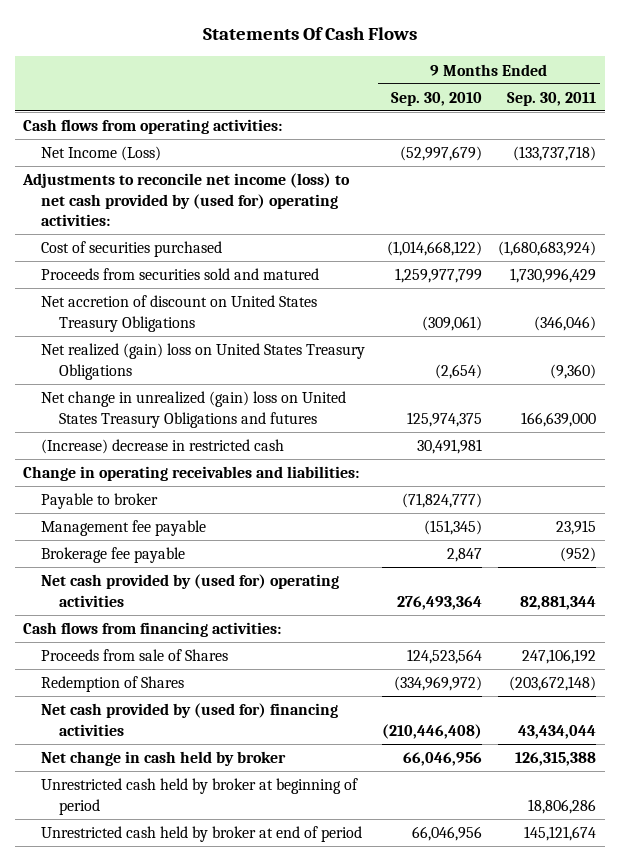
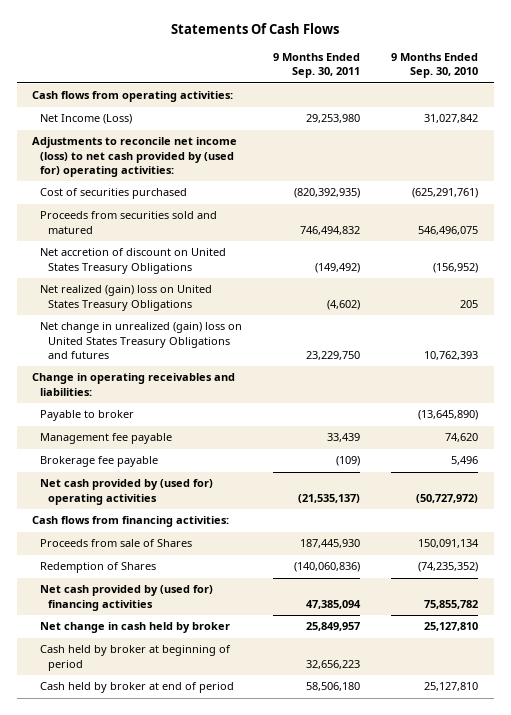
[399,146,482,162] (52,997,679) -> [424,114,479,124] 31,027,842
[513,146,597,162] (133,737,718) -> [306,114,361,124] 29,253,980
[41,439,285,455] (Increase) decrease in restricted cash -> none
[386,241,482,257] (1,014,668,122) -> [412,188,479,199] (625,291,761)
[498,241,597,257] (1,680,683,924) -> [294,188,361,199] (820,392,935)
[394,268,482,284] 1,259,977,799 -> [418,225,479,235] 546,496,075
[510,268,597,284] 1,730,996,429 -> [300,225,361,235] 746,494,832
[421,315,482,331] (309,061) -> [433,262,479,273] (156,952)
[534,315,597,331] (346,046) -> [315,262,361,273] (149,492)
[434,363,482,379] (2,654) -> [460,299,479,308] 205
[550,363,597,379] (9,360) -> [327,299,361,310] (4,602)
[406,411,482,427] 125,974,375 -> [424,351,479,361] 10,762,393
[521,411,597,427] 166,639,000 -> [306,351,361,361] 23,229,750
[401,493,482,509] (71,824,777) -> [418,410,479,421] (13,645,890)
[423,520,482,536] (151,345) -> [445,433,479,443] 74,620
[556,520,597,536] 23,915 -> [327,433,361,443] 33,439
[446,548,482,563] 2,847 -> [451,456,479,466] 5,496
[560,547,597,563] (952) -> [336,456,361,467] (109)
[396,595,482,610] 276,493,364 -> [416,493,479,503] (50,727,972)
[520,595,597,610] 82,881,344 -> [298,493,361,503] (21,535,137)
[406,649,482,665] 124,523,564 -> [418,539,480,549] 150,091,134
[522,649,597,665] 247,106,192 -> [300,539,361,549] 187,445,930
[393,676,482,692] (334,969,972) -> [418,562,479,573] (74,235,352)
[509,676,597,692] (203,672,148) -> [294,562,361,573] (140,060,836)
[381,723,482,739] (210,446,408) -> [424,599,479,609] 75,855,782
[518,724,597,739] 43,434,044 -> [306,599,362,609] 47,385,094
[402,752,482,767] 66,046,956 -> [424,622,479,632] 25,127,810
[515,752,597,767] 126,315,388 -> [306,622,361,632] 25,849,957
[41,778,359,815] Unrestricted cash held by broker at beginning of period -> [40,645,232,671] Cash held by broker at beginning of period
[528,798,597,814] 18,806,286 -> [306,659,361,669] 32,656,223
[41,826,363,843] Unrestricted cash held by broker at end of period -> [40,682,235,694] Cash held by broker at end of period
[411,826,482,842] 66,046,956 -> [424,682,479,692] 25,127,810
[524,826,597,842] 145,121,674 -> [306,682,361,692] 58,506,180

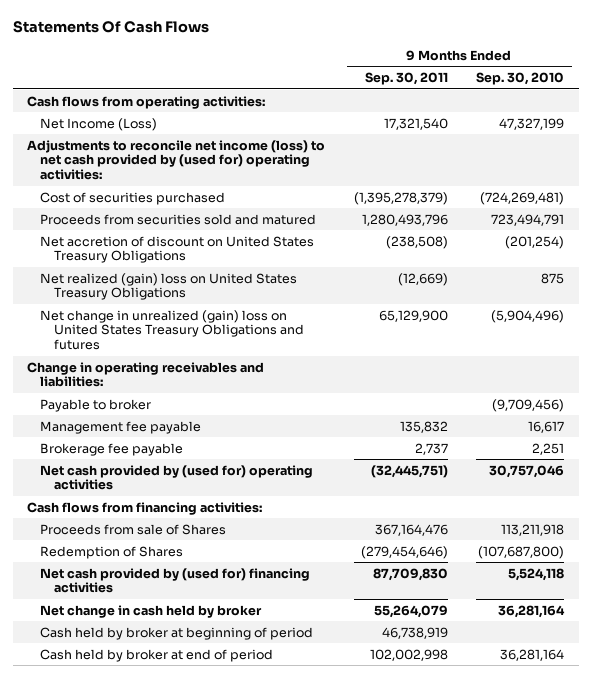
[306,114,361,124] 29,253,980 -> [383,117,448,130] 17,321,540
[424,114,479,124] 31,027,842 -> [499,117,565,130] 47,327,199
[294,188,361,199] (820,392,935) -> [353,191,448,205] (1,395,278,379)
[412,188,479,199] (625,291,761) -> [480,191,565,205] (724,269,481)
[300,225,361,235] 746,494,832 -> [361,213,448,226] 1,280,493,796
[418,225,479,235] 546,496,075 -> [491,213,565,226] 723,494,791
[315,262,361,273] (149,492) -> [385,235,448,249] (238,508)
[433,262,479,273] (156,952) -> [505,235,565,249] (201,254)
[327,299,361,310] (4,602) -> [397,272,448,286] (12,669)
[460,299,479,308] 205 -> [541,272,565,284] 875
[306,351,361,361] 23,229,750 -> [378,309,448,322] 65,129,900
[424,351,479,361] 10,762,393 -> [491,309,565,323] (5,904,496)
[418,410,479,421] (13,645,890) -> [492,398,565,412] (9,709,456)
[327,433,361,443] 33,439 -> [399,420,448,433] 135,832
[445,433,479,443] 74,620 -> [528,420,565,433] 16,617
[336,456,361,467] (109) -> [414,442,448,455] 2,737
[451,456,479,466] 5,496 -> [532,442,565,455] 2,251
[298,493,361,503] (21,535,137) -> [370,464,448,478] (32,445,751)
[416,493,479,503] (50,727,972) -> [489,464,565,478] 30,757,046
[300,539,361,549] 187,445,930 -> [374,523,448,536] 367,164,476
[418,539,480,549] 150,091,134 -> [501,523,565,536] 113,211,918
[294,562,361,573] (140,060,836) -> [360,545,448,559] (279,454,646)
[418,562,479,573] (74,235,352) -> [478,545,565,559] (107,687,800)
[306,599,362,609] 47,385,094 -> [372,567,448,581] 87,709,830
[424,599,479,609] 75,855,782 -> [508,567,565,581] 5,524,118
[306,622,361,632] 25,849,957 -> [373,604,448,618] 55,264,079
[424,622,479,632] 25,127,810 -> [498,604,566,618] 36,281,164
[306,659,361,669] 32,656,223 -> [381,626,448,639] 46,738,919
[306,682,361,692] 58,506,180 -> [369,648,448,661] 102,002,998
[424,682,479,692] 25,127,810 -> [500,648,565,661] 36,281,164

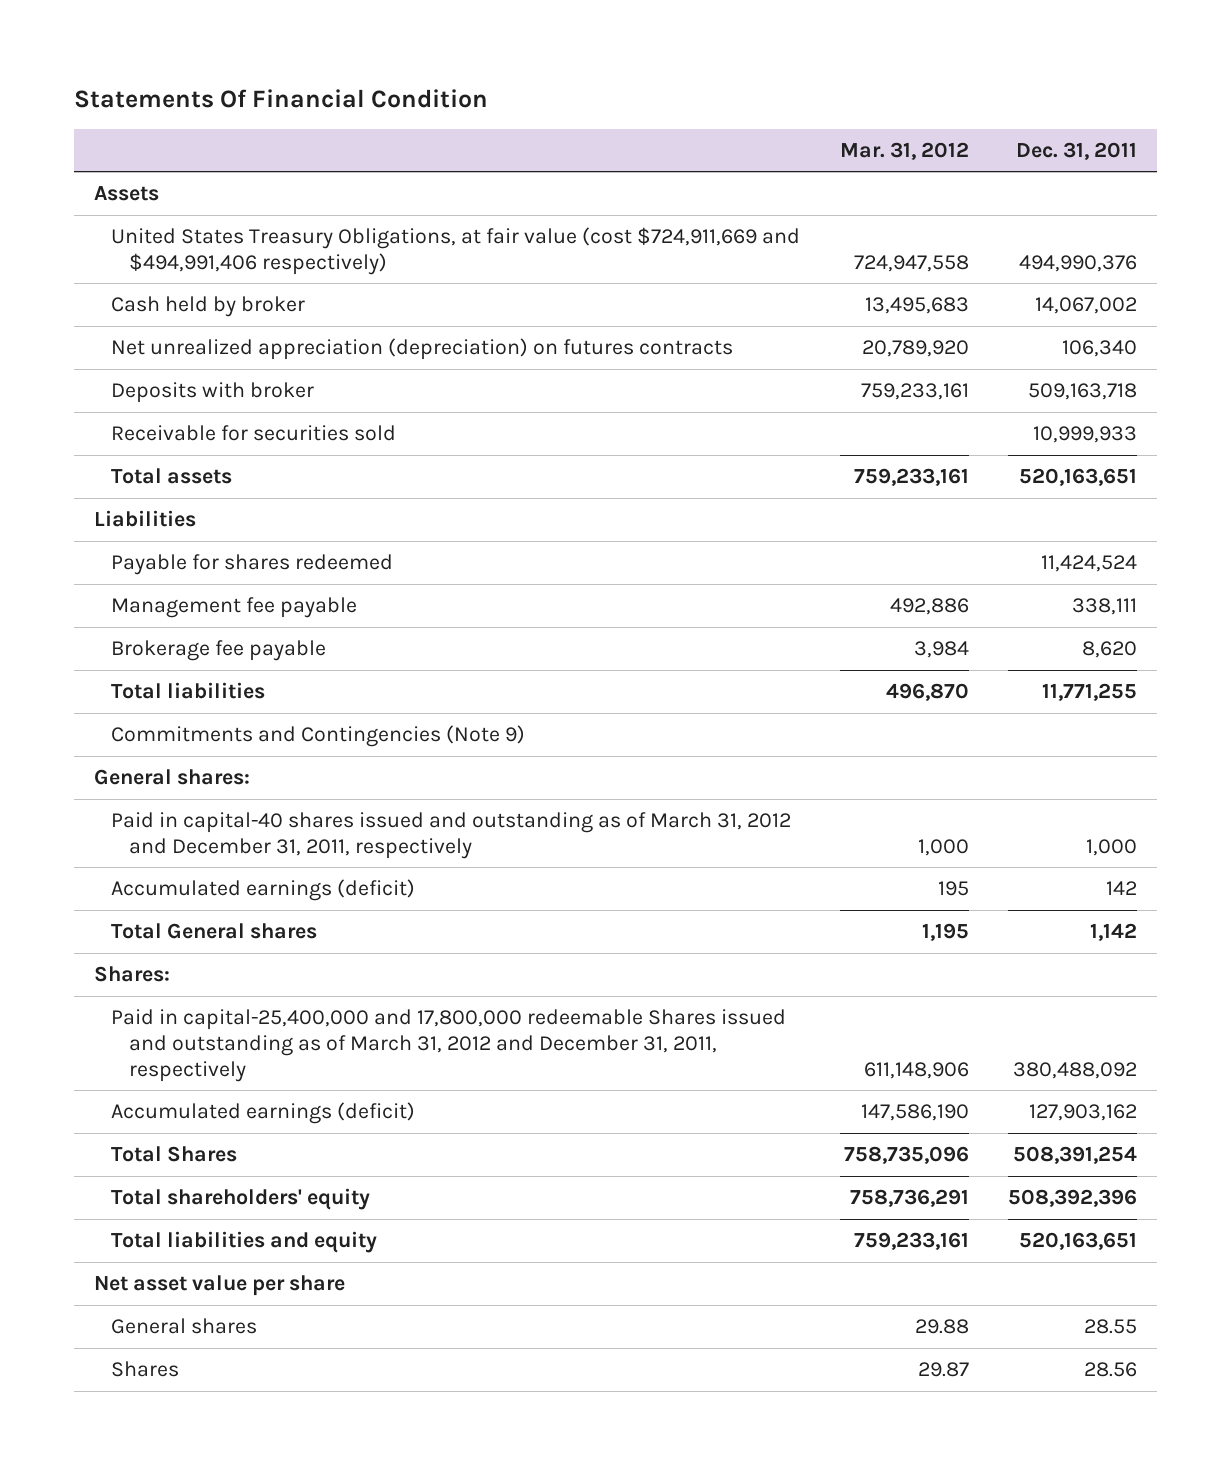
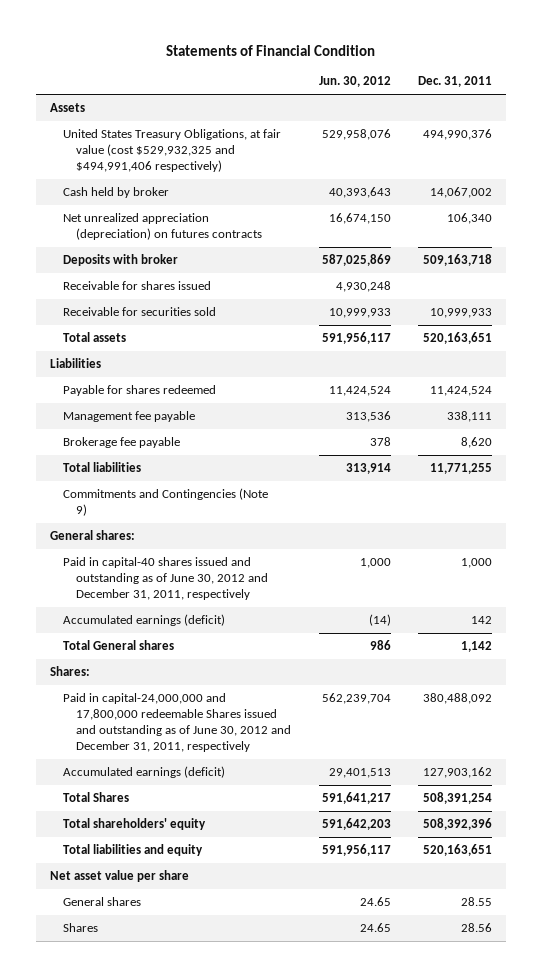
[73,89,488,109] Statements Of Financial Condition -> [166,44,376,56] Statements of Financial Condition
[839,141,969,160] Mar. 31, 2012 -> none
none -> [318,76,391,88] Jun. 30, 2012
[111,227,801,275] United States Treasury Obligations, at fair value (cost $724,911,669 and $494,991,406 respectively) -> [63,129,282,173] United States Treasury Obligations, at fair value (cost $529,932,325 and $494,991,406 respectively)
none -> [63,281,212,291] Receivable for shares issued
[111,812,792,859] Paid in capital-40 shares issued and outstanding as of March 31, 2012 and December 31, 2011, respectively -> [63,557,269,601] Paid in capital-40 shares issued and outstanding as of June 30, 2012 and December 31, 2011, respectively
[111,1009,787,1082] Paid in capital-25,400,000 and 17,800,000 redeemable Shares issued and outstanding as of March 31, 2012 and December 31, 2011, respectively -> [63,693,292,753] Paid in capital-24,000,000 and 17,800,000 redeemable Shares issued and outstanding as of June 30, 2012 and December 31, 2011, respectively

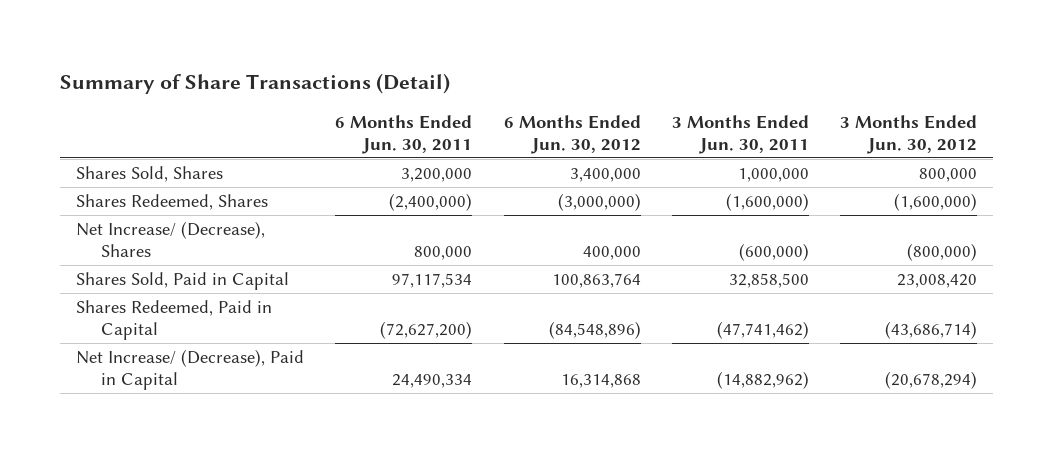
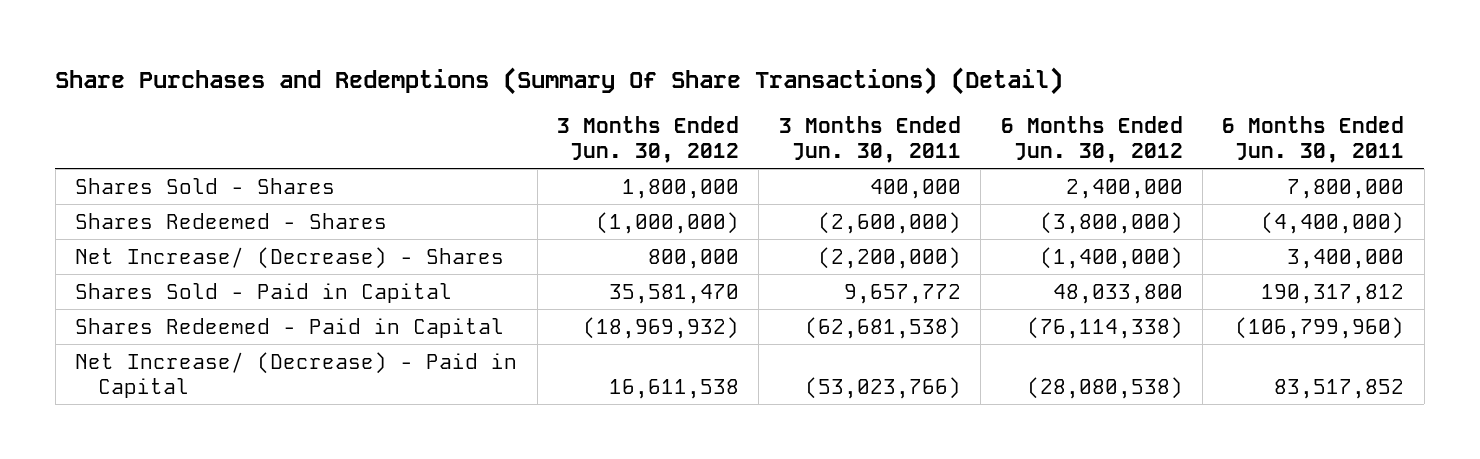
[60,73,451,95] Summary of Share Transactions (Detail) -> [55,66,1064,95] Share Purchases and Redemptions (Summary Of Share Transactions) (Detail)
[76,165,224,182] Shares Sold, Shares -> [75,177,336,194] Shares Sold - Shares
[401,167,473,182] 3,200,000 -> [1287,178,1405,199] 7,800,000
[569,167,641,182] 3,400,000 -> [1065,178,1183,199] 2,400,000
[737,167,809,182] 1,000,000 -> [869,178,961,199] 400,000
[919,167,978,182] 800,000 -> [622,178,740,199] 1,800,000
[76,193,269,210] Shares Redeemed, Shares -> [75,212,388,229] Shares Redeemed - Shares
[389,192,473,211] (2,400,000) -> [1261,211,1405,234] (4,400,000)
[557,192,641,211] (3,000,000) -> [1039,211,1183,234] (3,800,000)
[725,192,809,211] (1,600,000) -> [817,211,961,234] (2,600,000)
[894,192,978,211] (1,600,000) -> [596,211,740,234] (1,000,000)
[76,220,266,258] Net Increase/ (Decrease), Shares -> [75,246,505,269] Net Increase/ (Decrease) - Shares
[414,246,473,261] 800,000 -> [1287,248,1405,269] 3,400,000
[582,246,641,261] 400,000 -> [1039,246,1183,269] (1,400,000)
[738,243,809,262] (600,000) -> [817,246,961,269] (2,200,000)
[907,243,978,262] (800,000) -> [648,248,740,269] 800,000
[76,271,290,290] Shares Sold, Paid in Capital -> [75,282,453,303] Shares Sold - Paid in Capital
[392,272,473,288] 97,117,534 -> [1261,283,1405,304] 190,317,812
[551,272,641,288] 100,863,764 -> [1052,283,1183,304] 48,033,800
[728,272,809,288] 32,858,500 -> [843,283,961,304] 9,657,772
[897,273,978,288] 23,008,420 -> [609,283,740,304] 35,581,470
[76,299,273,341] Shares Redeemed, Paid in Capital -> [75,317,505,338] Shares Redeemed - Paid in Capital
[380,321,473,340] (72,627,200) -> [1235,316,1405,339] (106,799,960)
[548,321,641,340] (84,548,896) -> [1026,316,1183,339] (76,114,338)
[716,321,809,340] (47,741,462) -> [804,316,961,339] (62,681,538)
[885,321,978,340] (43,686,714) -> [583,316,740,339] (18,969,932)
[76,348,305,391] Net Increase/ (Decrease), Paid in Capital -> [75,351,518,398] Net Increase/ (Decrease) - Paid in Capital
[392,374,473,389] 24,490,334 -> [1274,378,1405,399] 83,517,852
[560,374,641,389] 16,314,868 -> [1026,376,1183,399] (28,080,538)
[716,371,809,390] (14,882,962) -> [804,376,961,399] (53,023,766)
[885,371,978,390] (20,678,294) -> [609,378,740,399] 16,611,538

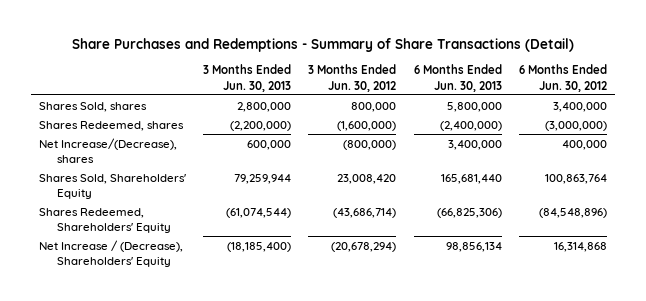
[55,66,1064,95] Share Purchases and Redemptions (Summary Of Share Transactions) (Detail) -> [71,38,574,53] Share Purchases and Redemptions - Summary of Share Transactions (Detail)
[778,116,961,164] 3 Months Ended Jun. 30, 2011 -> none
[1222,116,1405,164] 6 Months Ended Jun. 30, 2011 -> none
none -> [203,64,292,92] 3 Months Ended Jun. 30, 2013
none -> [413,64,502,92] 6 Months Ended Jun. 30, 2013
[75,177,336,194] Shares Sold - Shares -> [39,101,148,112] Shares Sold, shares
[622,178,740,199] 1,800,000 -> [351,101,397,112] 800,000
[1065,178,1183,199] 2,400,000 -> [552,101,607,112] 3,400,000
[75,212,388,229] Shares Redeemed - Shares -> [39,120,185,131] Shares Redeemed, shares
[596,211,740,234] (1,000,000) -> [337,120,397,131] (1,600,000)
[1039,211,1183,234] (3,800,000) -> [544,120,607,131] (3,000,000)
[75,246,505,269] Net Increase/ (Decrease) - Shares -> [39,137,178,163] Net Increase/(Decrease), shares
[648,248,740,269] 800,000 -> [343,139,397,150] (800,000)
[1039,246,1183,269] (1,400,000) -> [561,139,607,150] 400,000
[75,282,453,303] Shares Sold - Paid in Capital -> [39,173,187,199] Shares Sold, Shareholders' Equity
[609,283,740,304] 35,581,470 -> [337,173,397,184] 23,008,420
[1052,283,1183,304] 48,033,800 -> [544,173,607,184] 100,863,764
[75,317,505,338] Shares Redeemed - Paid in Capital -> [39,207,171,233] Shares Redeemed, Shareholders' Equity
[583,316,740,339] (18,969,932) -> [333,207,397,218] (43,686,714)
[1026,316,1183,339] (76,114,338) -> [538,207,607,218] (84,548,896)
[75,351,518,398] Net Increase/ (Decrease) - Paid in Capital -> [39,239,184,267] Net Increase / (Decrease), Shareholders' Equity
[609,378,740,399] 16,611,538 -> [331,241,397,252] (20,678,294)
[1026,376,1183,399] (28,080,538) -> [553,241,607,252] 16,314,868

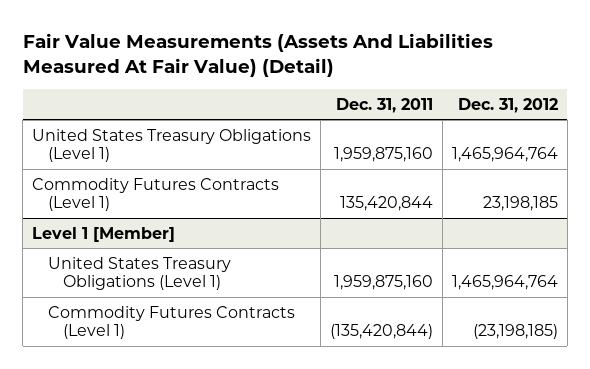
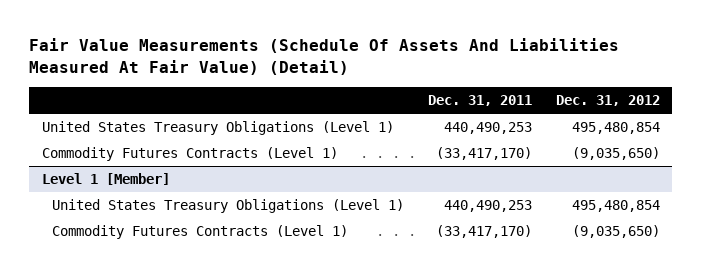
[22,32,493,78] Fair Value Measurements (Assets And Liabilities Measured At Fair Value) (Detail) -> [29,38,620,75] Fair Value Measurements (Schedule Of Assets And Liabilities Measured At Fair Value) (Detail)
[333,147,433,163] 1,959,875,160 -> [444,122,533,135] 440,490,253
[451,147,558,163] 1,465,964,764 -> [572,122,661,135] 495,480,854
[339,196,433,212] 135,420,844 -> [436,147,533,161] (33,417,170)
[482,196,558,212] 23,198,185 -> [572,147,661,161] (9,035,650)
[333,275,433,291] 1,959,875,160 -> [444,200,533,213] 440,490,253
[451,275,558,291] 1,465,964,764 -> [572,200,661,213] 495,480,854
[329,324,433,340] (135,420,844) -> [436,225,533,239] (33,417,170)
[472,324,558,340] (23,198,185) -> [572,225,661,239] (9,035,650)

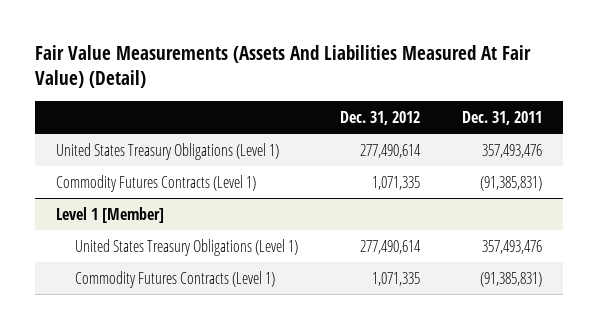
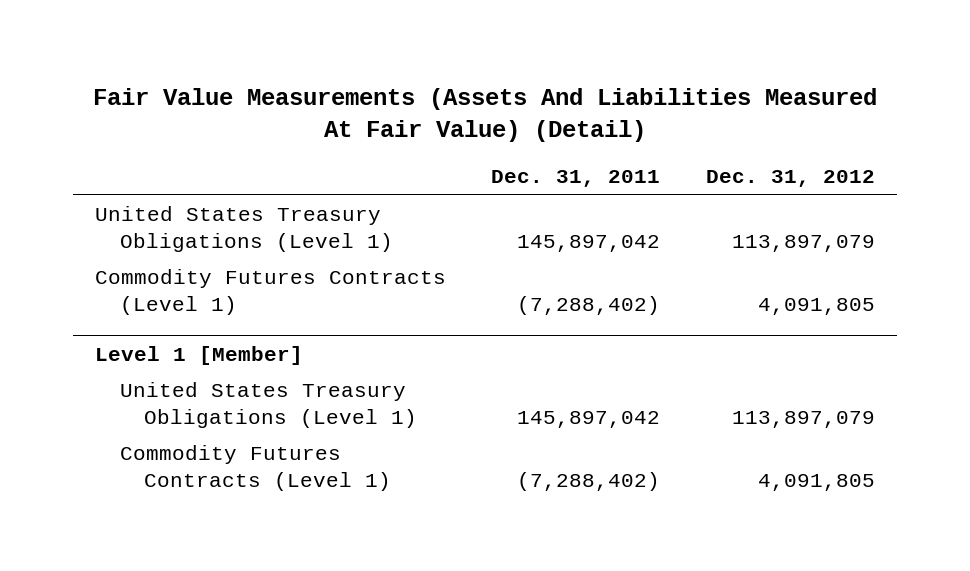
[359,143,421,158] 277,490,614 -> [731,234,875,252] 113,897,079
[482,143,543,158] 357,493,476 -> [517,234,661,252] 145,897,042
[371,175,420,190] 1,071,335 -> [757,297,875,315] 4,091,805
[480,175,543,191] (91,385,831) -> [517,295,661,315] (7,288,402)
[359,239,421,254] 277,490,614 -> [731,410,875,428] 113,897,079
[482,239,543,254] 357,493,476 -> [517,410,661,428] 145,897,042
[371,271,420,286] 1,071,335 -> [757,473,875,491] 4,091,805
[480,271,543,287] (91,385,831) -> [517,471,661,491] (7,288,402)

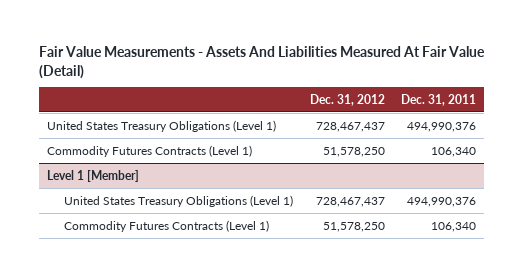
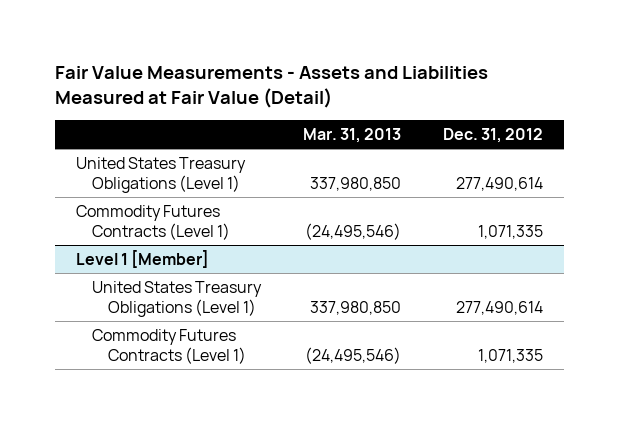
[38,46,485,79] Fair Value Measurements - Assets And Liabilities Measured At Fair Value (Detail) -> [54,66,488,109] Fair Value Measurements - Assets and Liabilities Measured at Fair Value (Detail)
[401,93,477,106] Dec. 31, 2011 -> none
none -> [302,128,401,144] Mar. 31, 2013
[315,121,385,132] 728,467,437 -> [455,176,543,191] 277,490,614
[322,146,385,157] 51,578,250 -> [477,224,543,239] 1,071,335
[315,196,385,207] 728,467,437 -> [455,300,543,315] 277,490,614
[322,221,385,232] 51,578,250 -> [477,348,543,363] 1,071,335

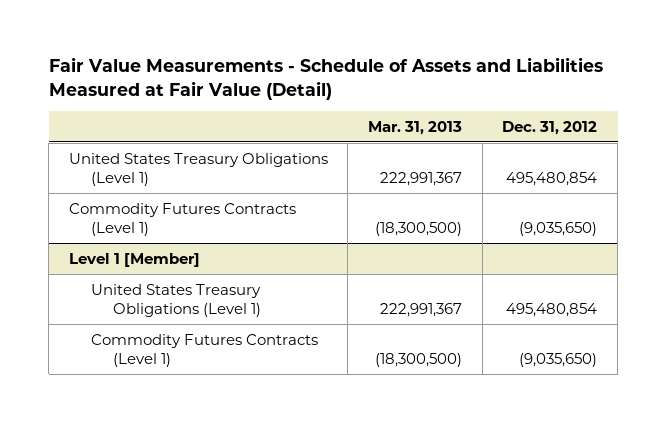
[54,66,488,109] Fair Value Measurements - Assets and Liabilities Measured at Fair Value (Detail) -> [48,57,603,100] Fair Value Measurements - Schedule of Assets and Liabilities Measured at Fair Value (Detail)
[309,176,401,191] 337,980,850 -> [380,172,463,187] 222,991,367
[455,176,543,191] 277,490,614 -> [506,172,598,187] 495,480,854
[304,222,401,240] (24,495,546) -> [375,222,463,237] (18,300,500)
[477,224,543,239] 1,071,335 -> [519,222,598,237] (9,035,650)
[309,300,401,315] 337,980,850 -> [380,303,463,318] 222,991,367
[455,300,543,315] 277,490,614 -> [506,303,598,318] 495,480,854
[304,346,401,364] (24,495,546) -> [375,353,463,368] (18,300,500)
[477,348,543,363] 1,071,335 -> [519,353,598,368] (9,035,650)

